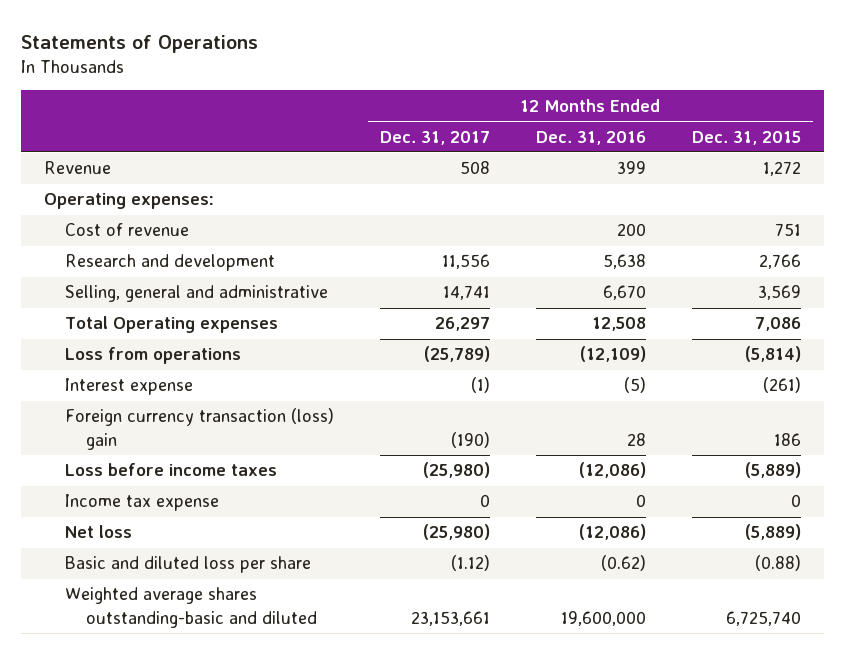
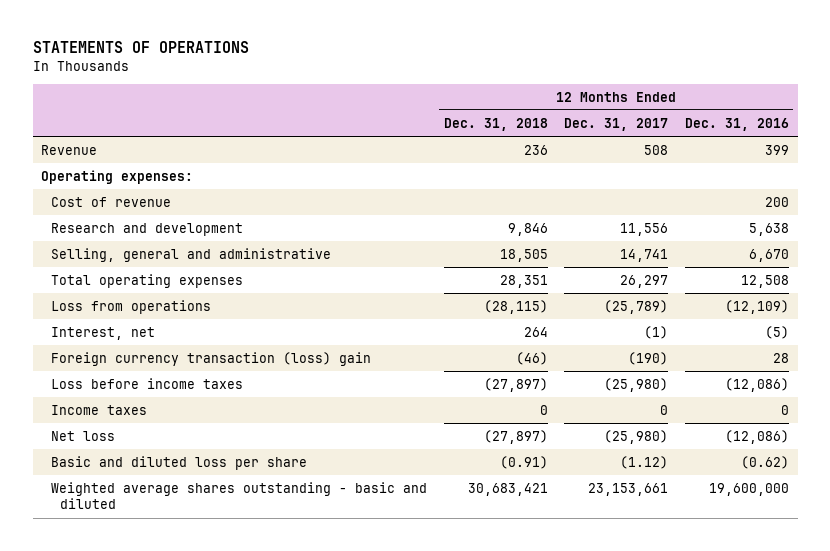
[20,34,258,53] Statements of Operations -> [32,40,249,53] STATEMENTS OF OPERATIONS
[692,130,802,145] Dec. 31, 2015 -> none
none -> [443,117,548,131] Dec. 31, 2018
[64,316,278,334] Total Operating expenses -> [50,273,243,288] Total operating expenses
[64,378,193,396] Interest expense -> [50,326,155,340] Interest, net
[64,494,219,512] Income tax expense -> [50,404,147,415] Income taxes
[64,587,317,628] Weighted average shares outstanding-basic and diluted -> [50,481,427,510] Weighted average shares outstanding - basic and diluted

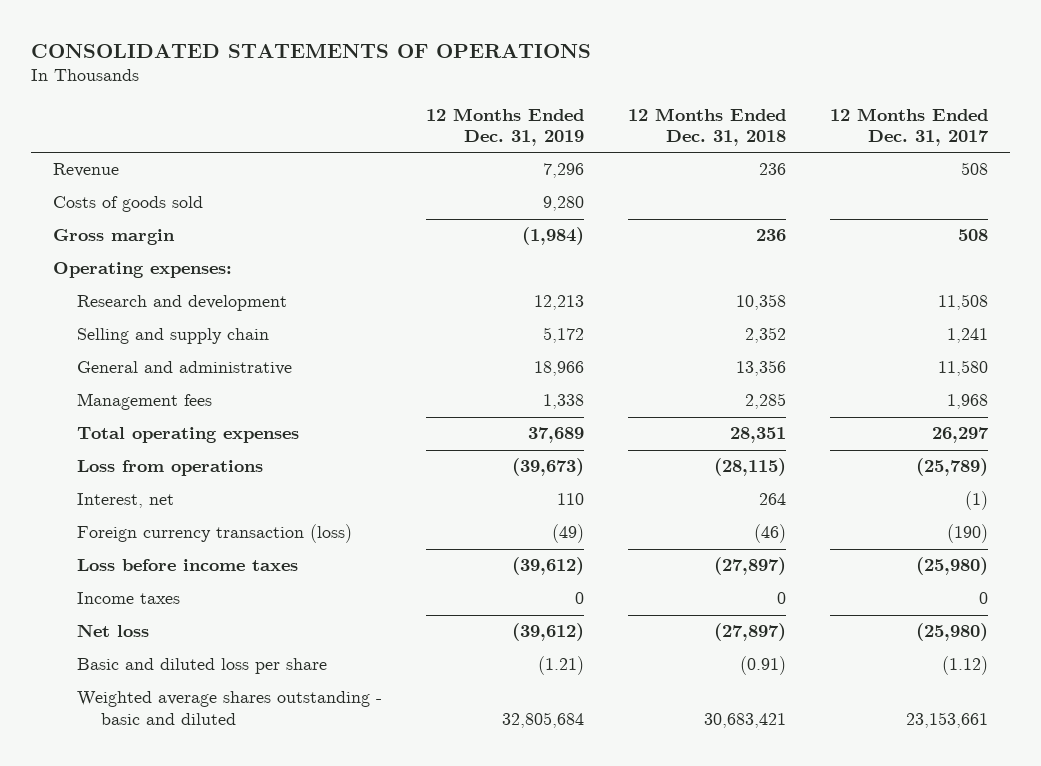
[32,40,249,53] STATEMENTS OF OPERATIONS -> [30,42,591,58] CONSOLIDATED STATEMENTS OF OPERATIONS
[685,117,790,131] Dec. 31, 2016 -> none
none -> [426,107,585,147] 12 Months Ended Dec. 31, 2019
none -> [52,196,203,213] Costs of goods sold
none -> [52,229,175,246] Gross margin
[50,196,171,207] Cost of revenue -> none
[507,222,548,236] 9,846 -> [736,294,787,311] 10,358
[620,222,669,236] 11,556 -> [938,294,989,311] 11,508
none -> [77,328,270,345] Selling and supply chain
[50,247,331,262] Selling, general and administrative -> [77,361,293,376] General and administrative
[499,248,548,262] 18,505 -> [736,360,787,377] 13,356
[620,248,669,262] 14,741 -> [938,360,989,377] 11,580
none -> [77,393,213,411] Management fees
[50,351,371,366] Foreign currency transaction (loss) gain -> [77,524,353,544] Foreign currency transaction (loss)

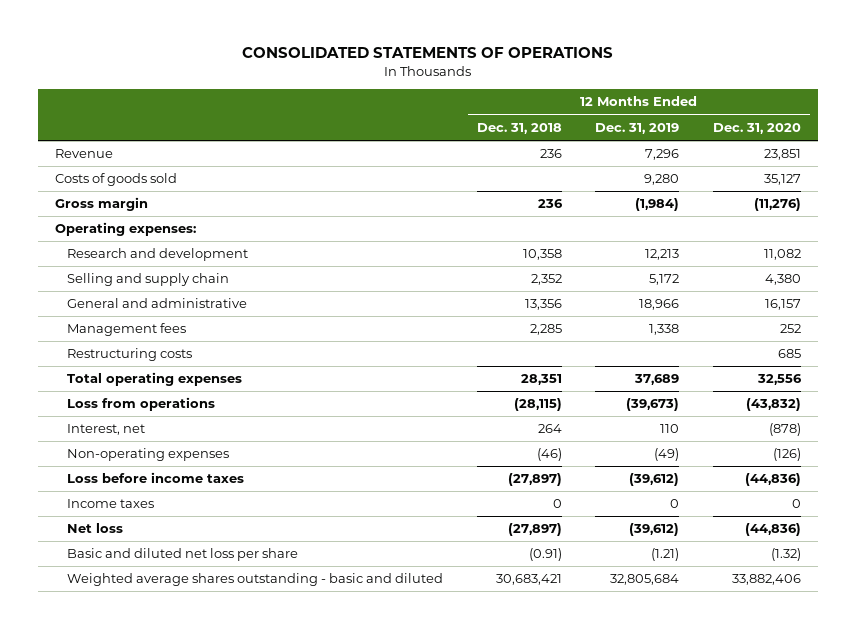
[830,107,990,147] 12 Months Ended Dec. 31, 2017 -> none
none -> [713,122,802,134] Dec. 31, 2020
none -> [66,348,192,362] Restructuring costs
[77,524,353,544] Foreign currency transaction (loss) -> [66,448,229,462] Non-operating expenses
[77,658,328,675] Basic and diluted loss per share -> [66,548,298,562] Basic and diluted net loss per share

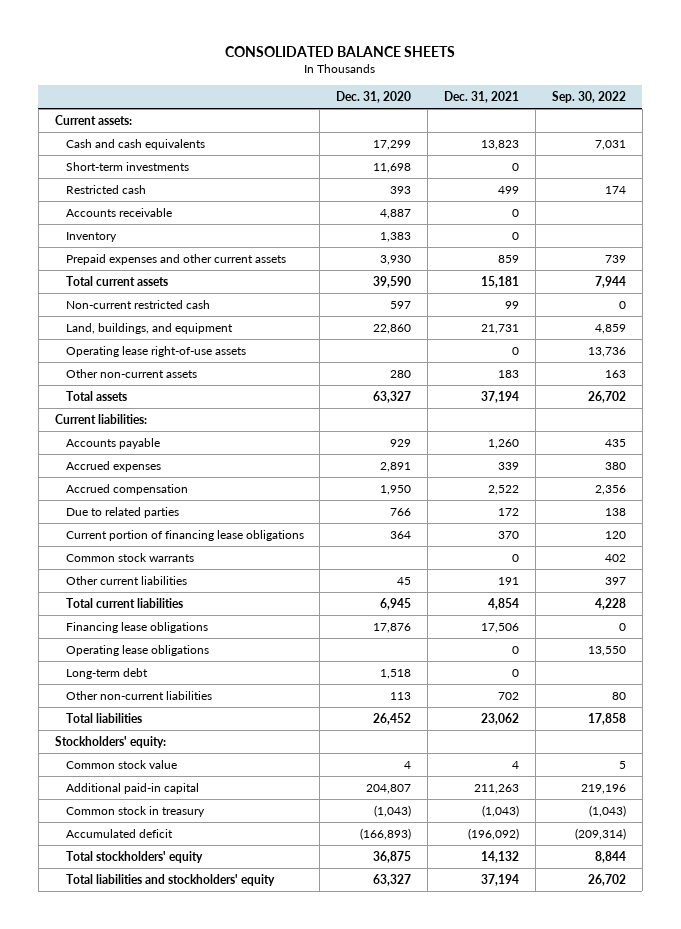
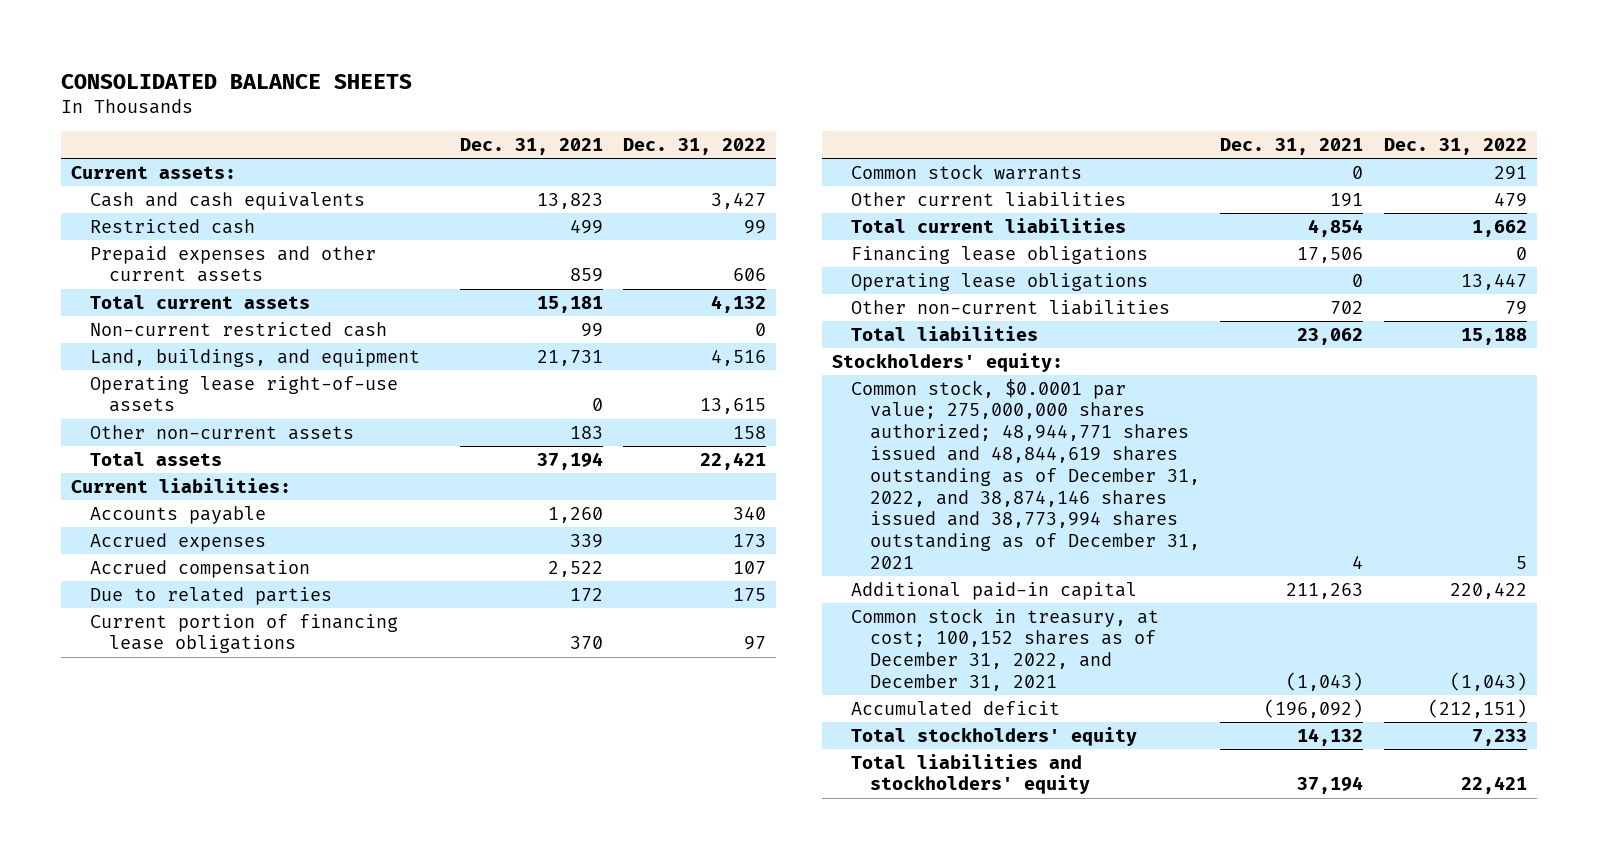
[336,91,412,104] Dec. 31, 2020 -> none
[551,91,626,104] Sep. 30, 2022 -> none
none -> [623,138,767,156] Dec. 31, 2022
[65,161,189,171] Short-term investments -> none
[65,207,172,217] Accounts receivable -> none
[65,231,117,242] Inventory -> none
[65,667,148,679] Long-term debt -> none
[65,759,177,769] Common stock value -> [850,378,1201,569] Common stock, $0.0001 par value; 275,000,000 shares authorized; 48,944,771 shares issued and 48,844,619 shares outstanding as of December 31, 2022, and 38,874,146 shares issued and 38,773,994 shares outstanding as of December 31, 2021
[65,805,205,817] Common stock in treasury -> [850,607,1159,692] Common stock in treasury, at cost; 100,152 shares as of December 31, 2022, and December 31, 2021

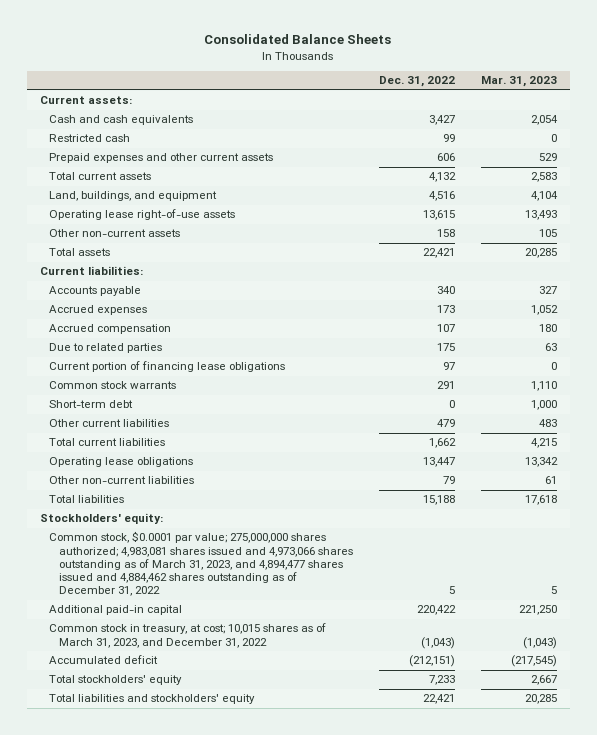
[60,73,412,89] CONSOLIDATED BALANCE SHEETS -> [204,34,392,45] Consolidated Balance Sheets
[459,138,603,156] Dec. 31, 2021 -> none
none -> [481,76,558,88] Mar. 31, 2023
[90,321,388,337] Non-current restricted cash -> none
none -> [49,400,134,409] Short-term debt
[850,245,1148,264] Financing lease obligations -> none
[850,378,1201,569] Common stock, $0.0001 par value; 275,000,000 shares authorized; 48,944,771 shares issued and 48,844,619 shares outstanding as of December 31, 2022, and 38,874,146 shares issued and 38,773,994 shares outstanding as of December 31, 2021 -> [49,531,354,597] Common stock, $0.0001 par value; 275,000,000 shares authorized; 4,983,081 shares issued and 4,973,066 shares outstanding as of March 31, 2023, and 4,894,477 shares issued and 4,884,462 shares outstanding as of December 31, 2022
[850,607,1159,692] Common stock in treasury, at cost; 100,152 shares as of December 31, 2022, and December 31, 2021 -> [49,623,327,648] Common stock in treasury, at cost; 10,015 shares as of March 31, 2023, and December 31, 2022

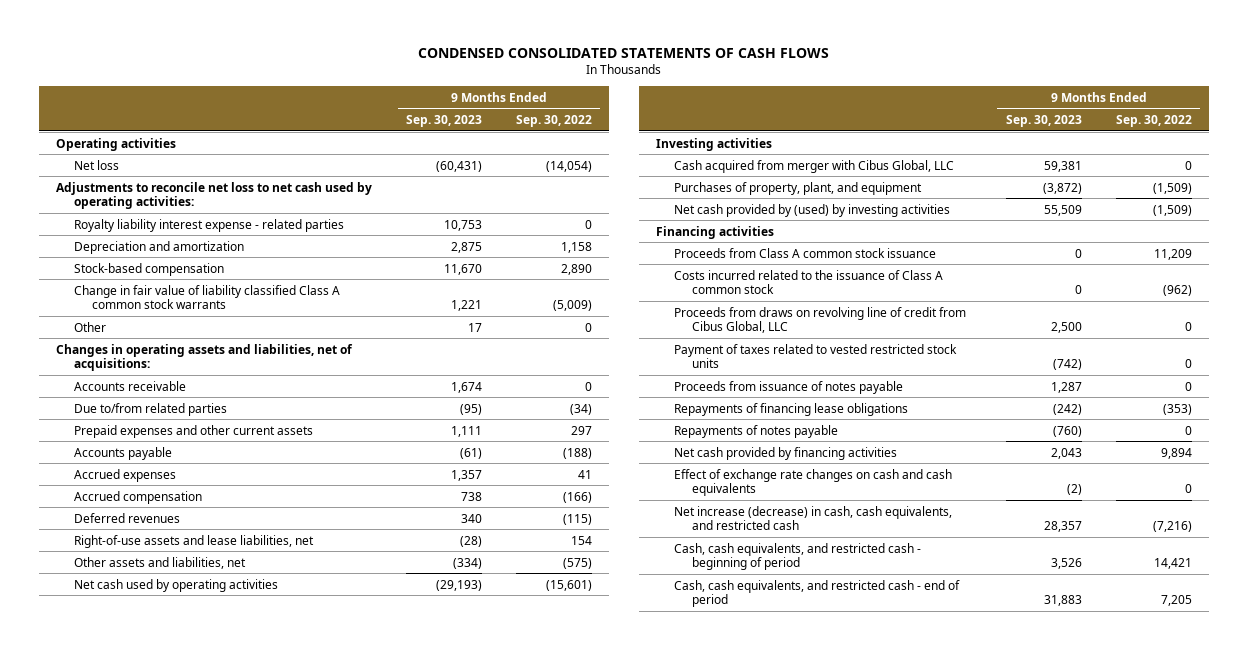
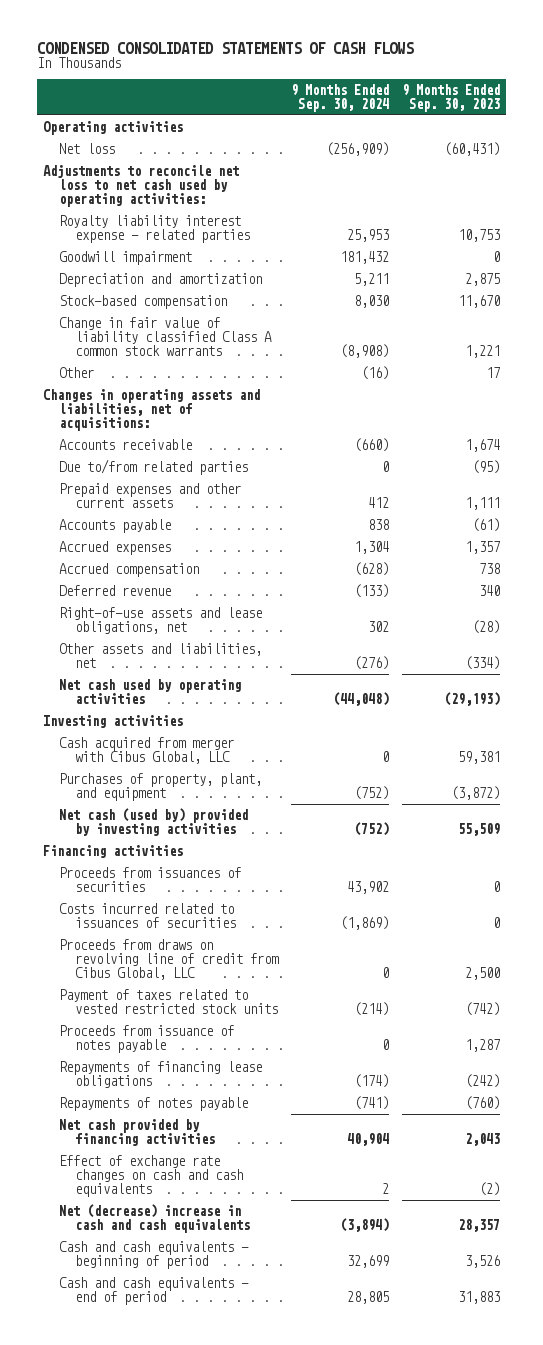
[515,115,592,128] Sep. 30, 2022 -> none
none -> [290,83,389,113] 9 Months Ended Sep. 30, 2024
none -> [58,250,192,265] Goodwill impairment
[73,512,180,523] Deferred revenues -> [58,584,171,596] Deferred revenue
[73,534,314,548] Right-of-use assets and lease liabilities, net -> [58,606,262,634] Right-of-use assets and lease obligations, net
[673,203,950,217] Net cash provided by (used) by investing activities -> [58,807,248,836] Net cash (used by) provided by investing activities
[673,247,936,258] Proceeds from Class A common stock issuance -> none
[673,269,943,294] Costs incurred related to the issuance of Class A common stock -> none
none -> [58,866,241,892] Proceeds from issuances of securities
none -> [58,902,236,928] Costs incurred related to issuances of securities
[673,505,952,530] Net increase (decrease) in cash, cash equivalents, and restricted cash -> [58,1203,250,1233] Net (decrease) increase in cash and cash equivalents
[673,542,921,570] Cash, cash equivalents, and restricted cash - beginning of period -> [58,1240,249,1269] Cash and cash equivalents - beginning of period
[673,579,960,607] Cash, cash equivalents, and restricted cash - end of period -> [58,1276,249,1305] Cash and cash equivalents - end of period

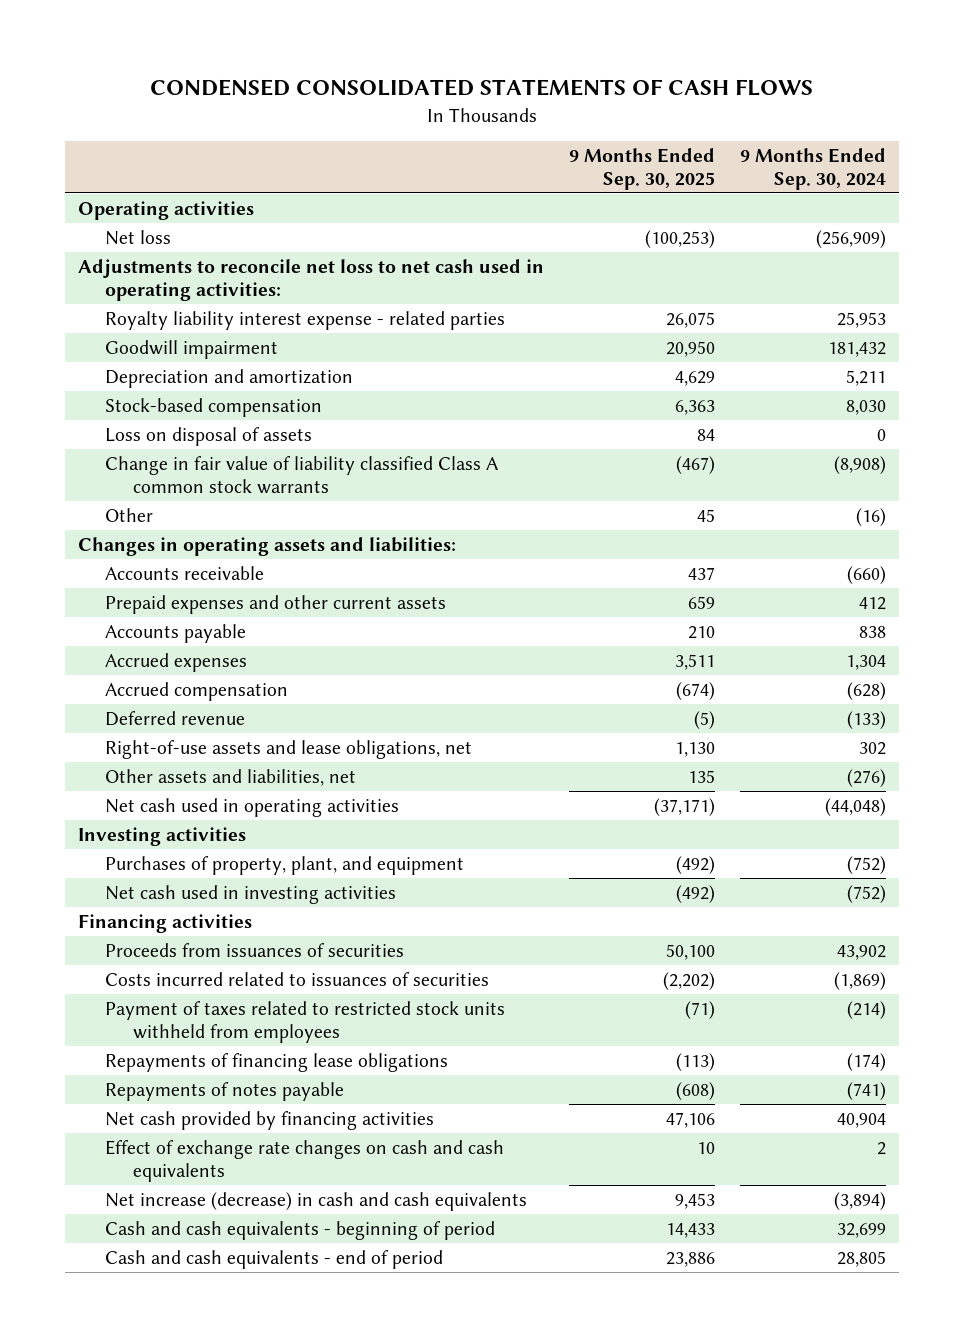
[401,83,500,113] 9 Months Ended Sep. 30, 2023 -> none
none -> [568,147,715,190] 9 Months Ended Sep. 30, 2025
[43,164,240,207] Adjustments to reconcile net loss to net cash used by operating activities: -> [77,258,544,301] Adjustments to reconcile net loss to net cash used in operating activities:
none -> [105,426,313,446] Loss on disposal of assets
[43,388,261,431] Changes in operating assets and liabilities, net of acquisitions: -> [77,536,456,556] Changes in operating assets and liabilities:
[58,458,248,475] Due to/from related parties -> none
[58,678,241,704] Net cash used by operating activities -> [105,797,400,817] Net cash used in operating activities
[58,736,234,764] Cash acquired from merger with Cibus Global, LLC -> none
[58,807,248,836] Net cash (used by) provided by investing activities -> [105,884,397,904] Net cash used in investing activities
[58,938,279,980] Proceeds from draws on revolving line of credit from Cibus Global, LLC -> none
[58,1024,234,1053] Proceeds from issuance of notes payable -> none
[58,988,278,1014] Payment of taxes related to vested restricted stock units -> [105,1000,506,1043] Payment of taxes related to restricted stock units withheld from employees
[58,1203,250,1233] Net (decrease) increase in cash and cash equivalents -> [105,1191,528,1211] Net increase (decrease) in cash and cash equivalents

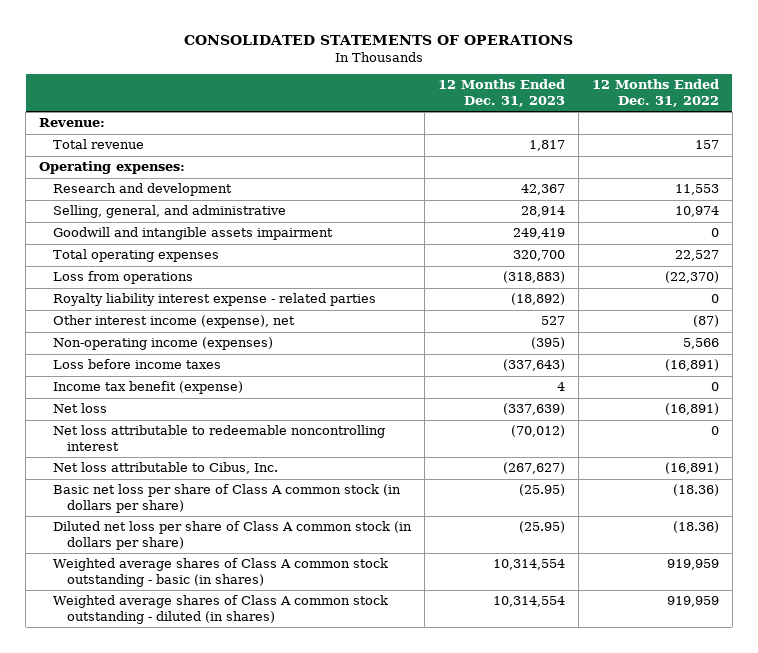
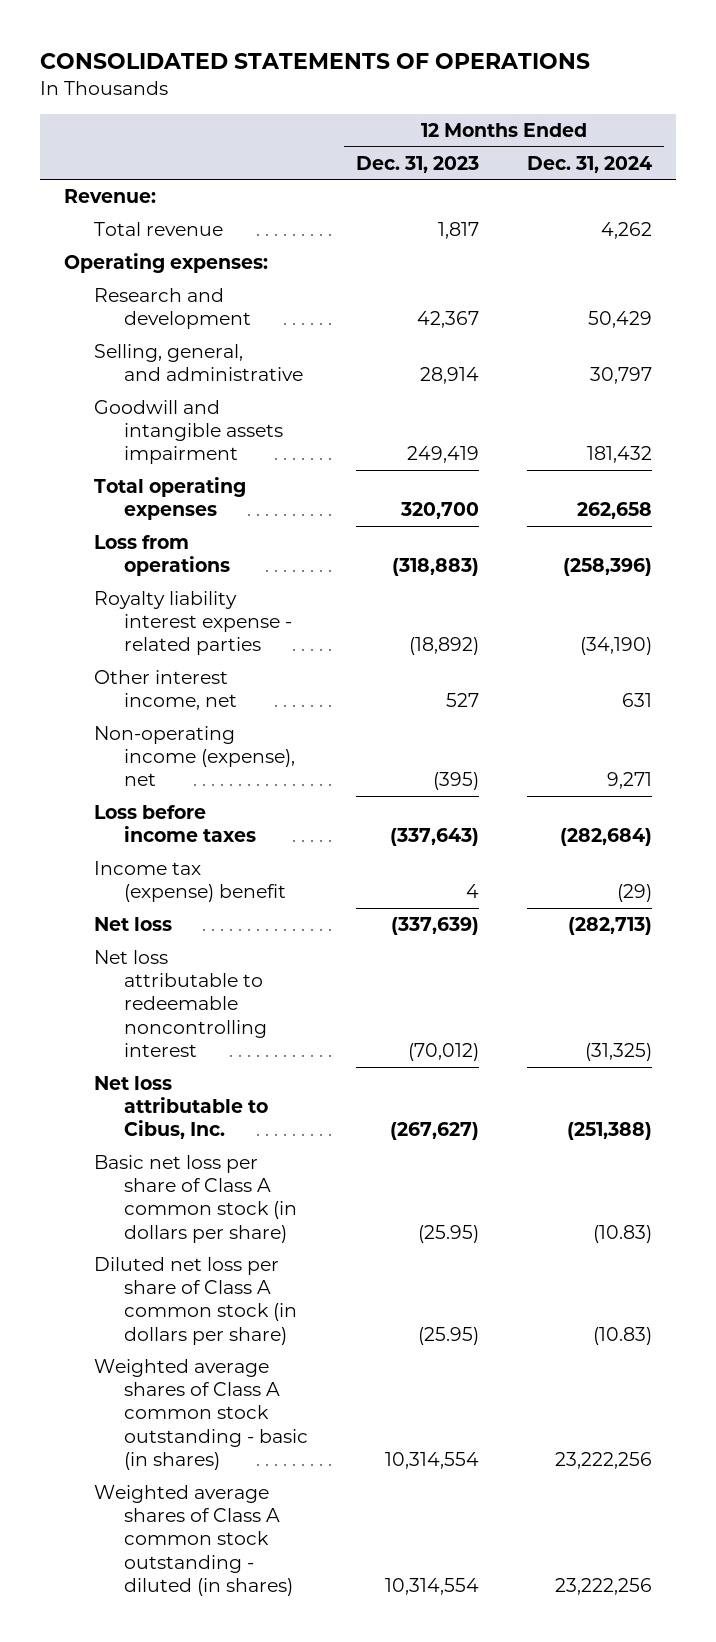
[591,79,719,108] 12 Months Ended Dec. 31, 2022 -> none
none -> [526,155,652,173] Dec. 31, 2024
[52,315,295,329] Other interest income (expense), net -> [93,669,237,711] Other interest income, net
[52,337,273,351] Non-operating income (expenses) -> [93,725,295,787] Non-operating income (expense), net
[52,381,243,395] Income tax benefit (expense) -> [93,860,286,903] Income tax (expense) benefit

